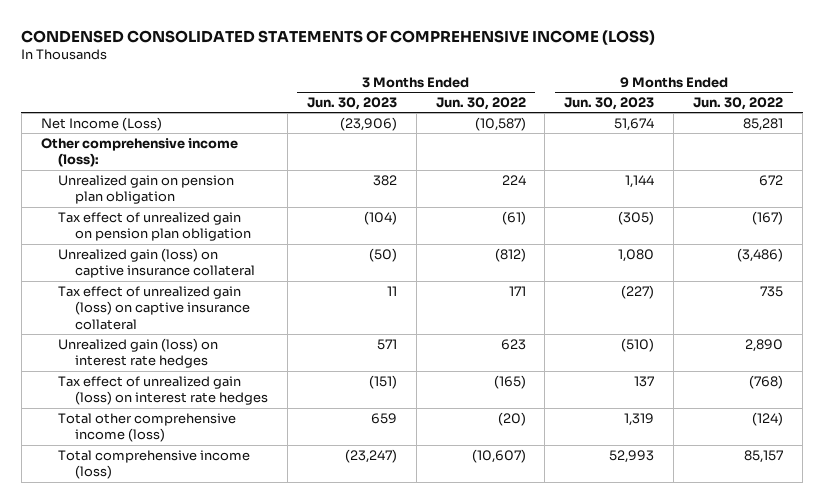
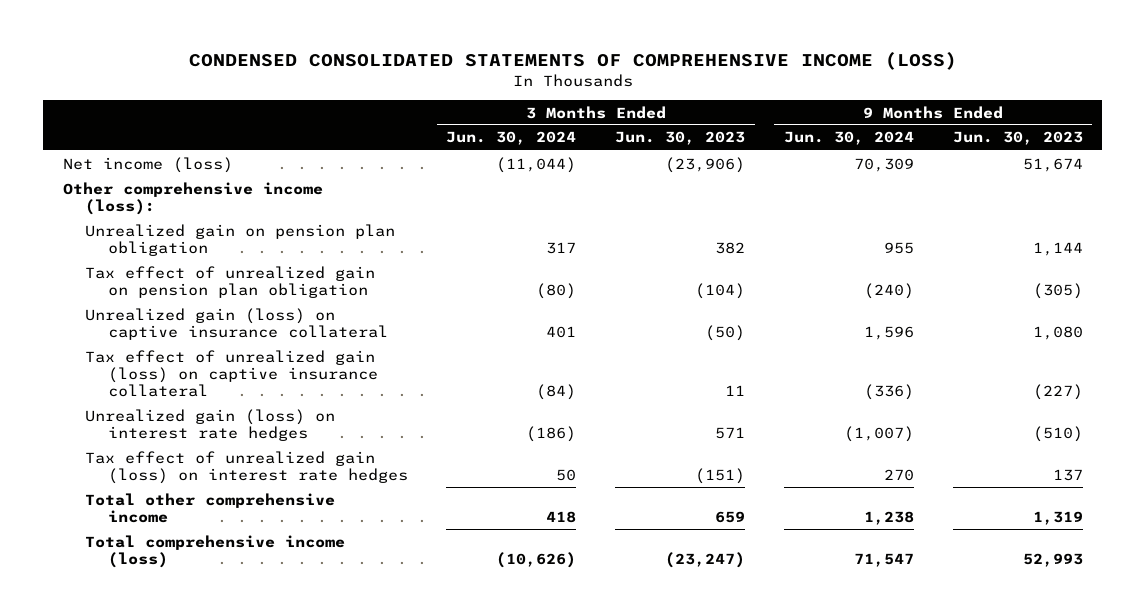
[435,97,526,111] Jun. 30, 2022 -> none
[693,97,784,111] Jun. 30, 2022 -> none
none -> [446,131,577,146] Jun. 30, 2024
none -> [783,131,914,146] Jun. 30, 2024
[40,116,162,131] Net Income (Loss) -> [62,156,233,173] Net income (loss)
[57,412,236,443] Total other comprehensive income (loss) -> [85,492,336,523] Total other comprehensive income

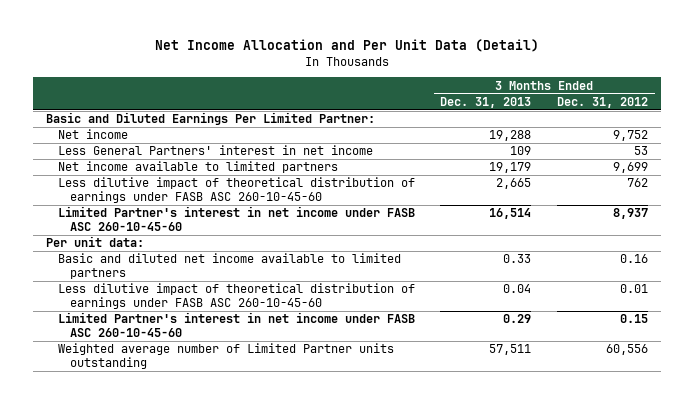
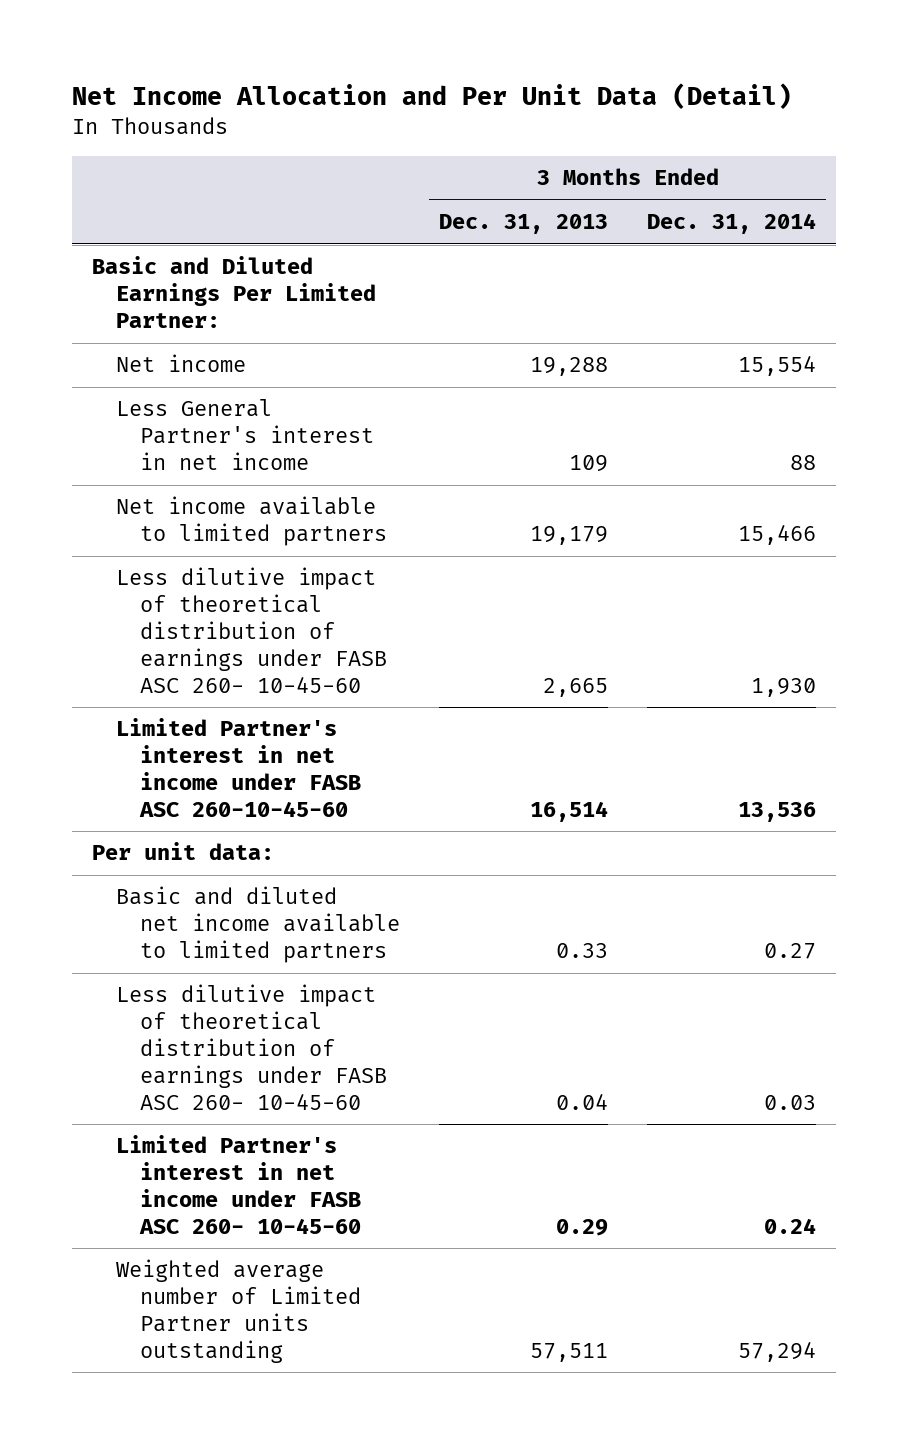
[557,96,649,108] Dec. 31, 2012 -> none
none -> [647,213,817,235] Dec. 31, 2014
[57,145,373,156] Less General Partners' interest in net income -> [115,399,374,471] Less General Partner's interest in net income
[57,177,415,203] Less dilutive impact of theoretical distribution of earnings under FASB ASC 260-10-45-60 -> [115,567,387,693] Less dilutive impact of theoretical distribution of earnings under FASB ASC 260- 10-45-60
[57,283,415,309] Less dilutive impact of theoretical distribution of earnings under FASB ASC 260-10-45-60 -> [115,984,387,1110] Less dilutive impact of theoretical distribution of earnings under FASB ASC 260- 10-45-60
[57,312,415,337] Limited Partner's interest in net income under FASB ASC 260-10-45-60 -> [115,1135,361,1235] Limited Partner's interest in net income under FASB ASC 260- 10-45-60

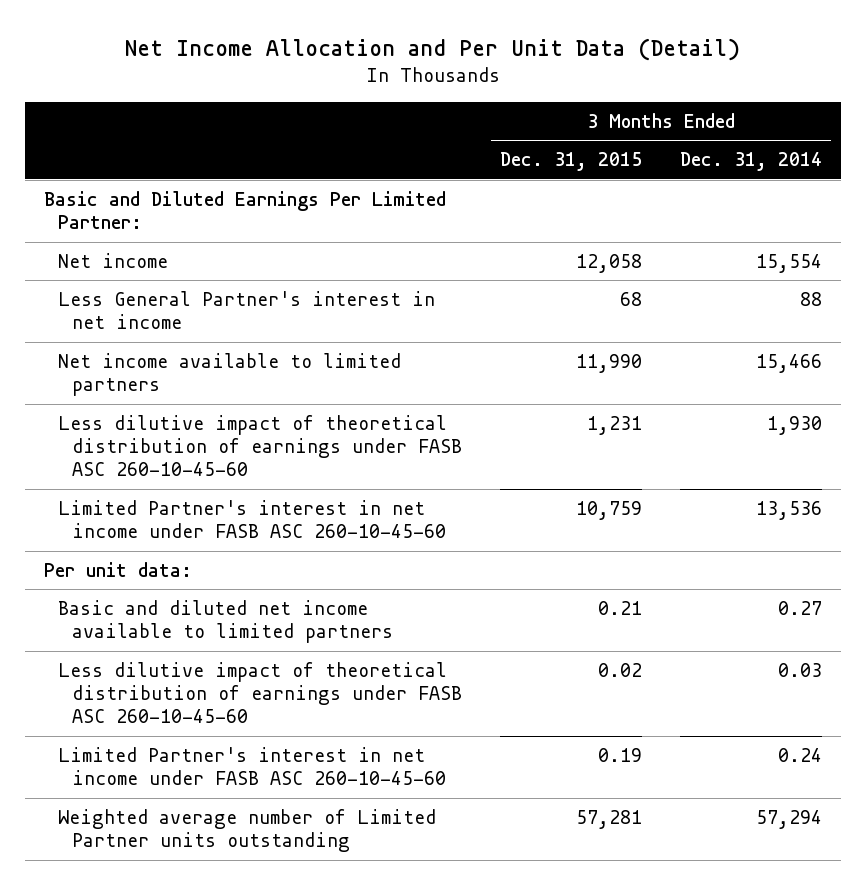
[438,214,608,235] Dec. 31, 2013 -> none
none -> [500,152,643,172] Dec. 31, 2015
[115,567,387,693] Less dilutive impact of theoretical distribution of earnings under FASB ASC 260- 10-45-60 -> [58,414,463,477] Less dilutive impact of theoretical distribution of earnings under FASB ASC 260-10-45-60
[115,984,387,1110] Less dilutive impact of theoretical distribution of earnings under FASB ASC 260- 10-45-60 -> [58,661,463,724] Less dilutive impact of theoretical distribution of earnings under FASB ASC 260-10-45-60
[115,1135,361,1235] Limited Partner's interest in net income under FASB ASC 260- 10-45-60 -> [58,746,447,786] Limited Partner's interest in net income under FASB ASC 260-10-45-60

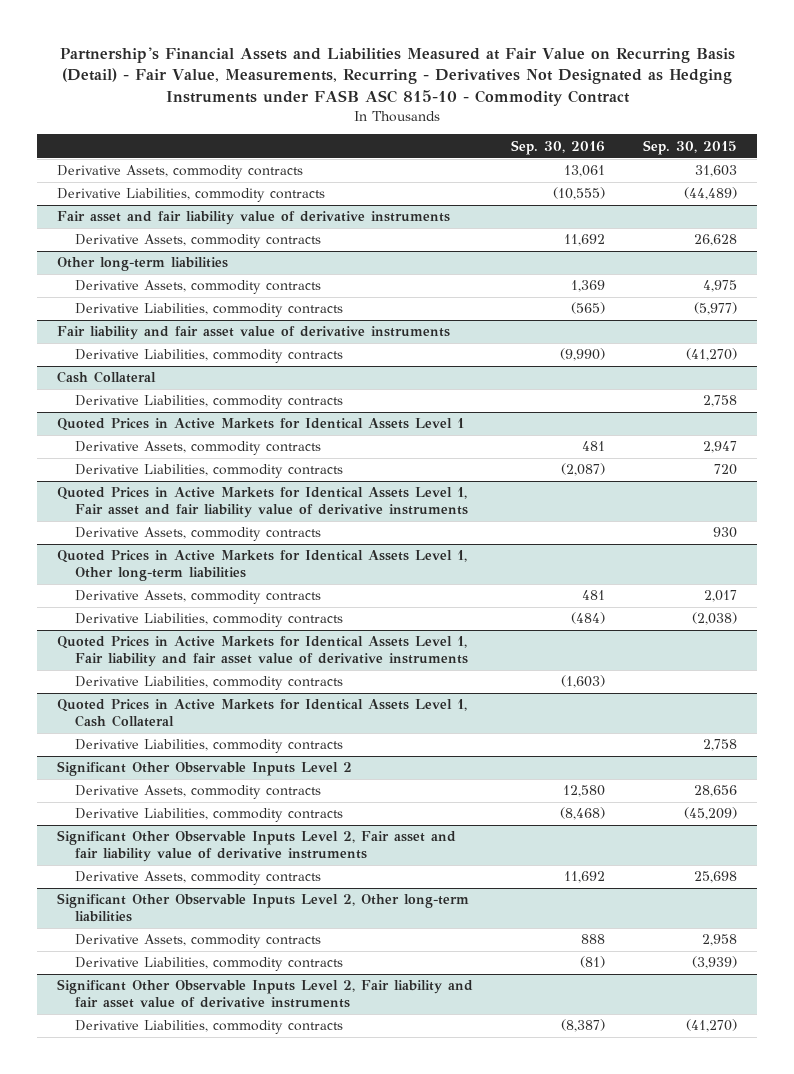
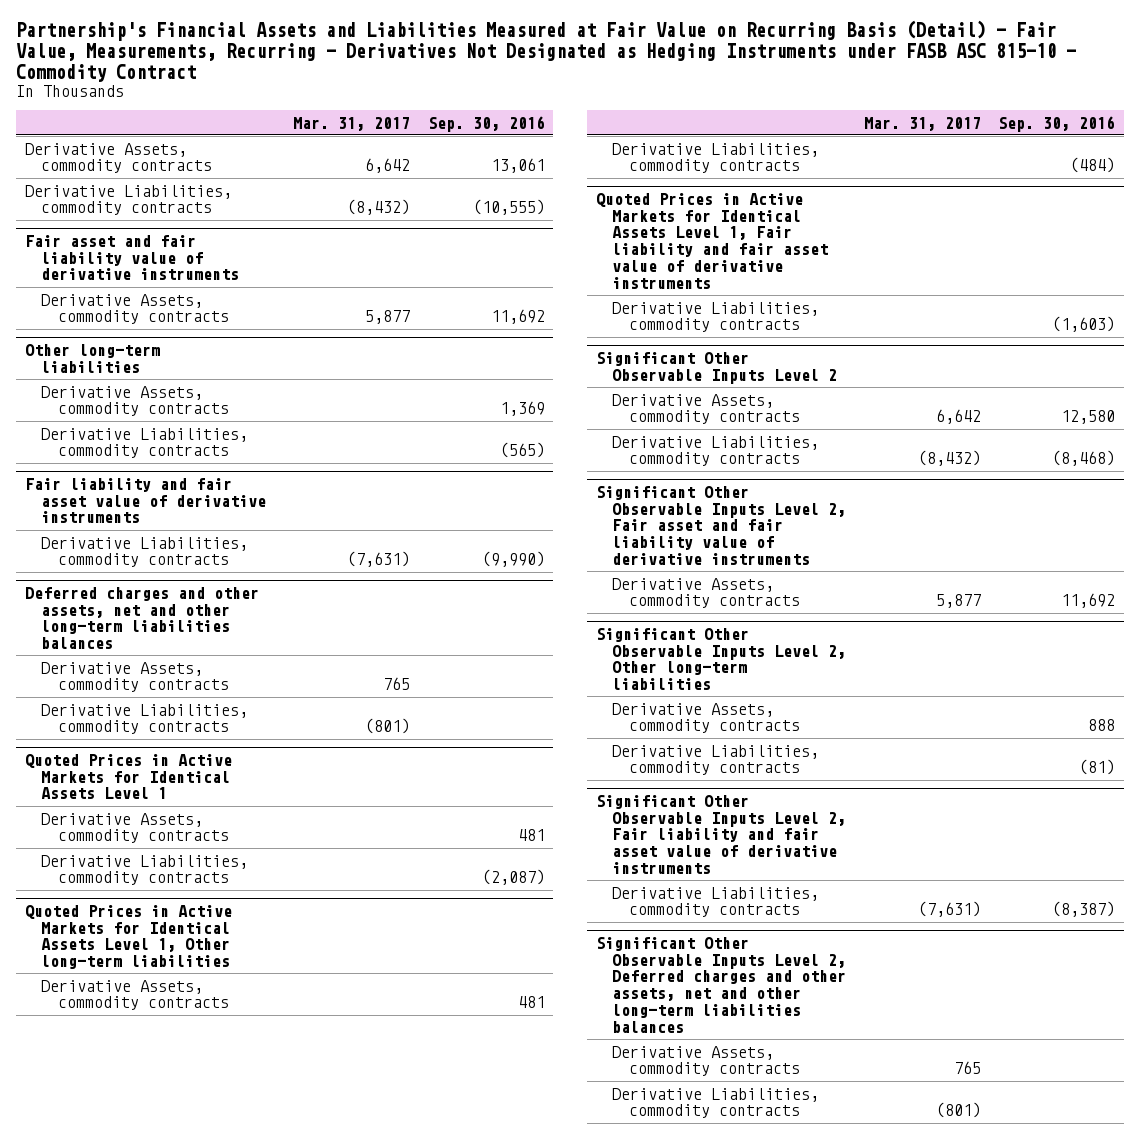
[643,139,738,155] Sep. 30, 2015 -> none
none -> [292,116,410,131] Mar. 31, 2017
[56,371,156,384] Cash Collateral -> [24,587,259,650] Deferred charges and other assets, net and other long-term liabilities balances
none -> [41,661,230,693] Derivative Assets, commodity contracts
[56,487,468,519] Quoted Prices in Active Markets for Identical Assets Level 1, Fair asset and fair liability value of derivative instruments -> none
[74,527,321,542] Derivative Assets, commodity contracts -> none
[56,699,467,728] Quoted Prices in Active Markets for Identical Assets Level 1, Cash Collateral -> none
[74,739,343,754] Derivative Liabilities, commodity contracts -> none
none -> [595,937,847,1033] Significant Other Observable Inputs Level 2, Deferred charges and other assets, net and other long-term liabilities balances
none -> [612,1045,800,1077] Derivative Assets, commodity contracts
none -> [612,1087,820,1119] Derivative Liabilities, commodity contracts

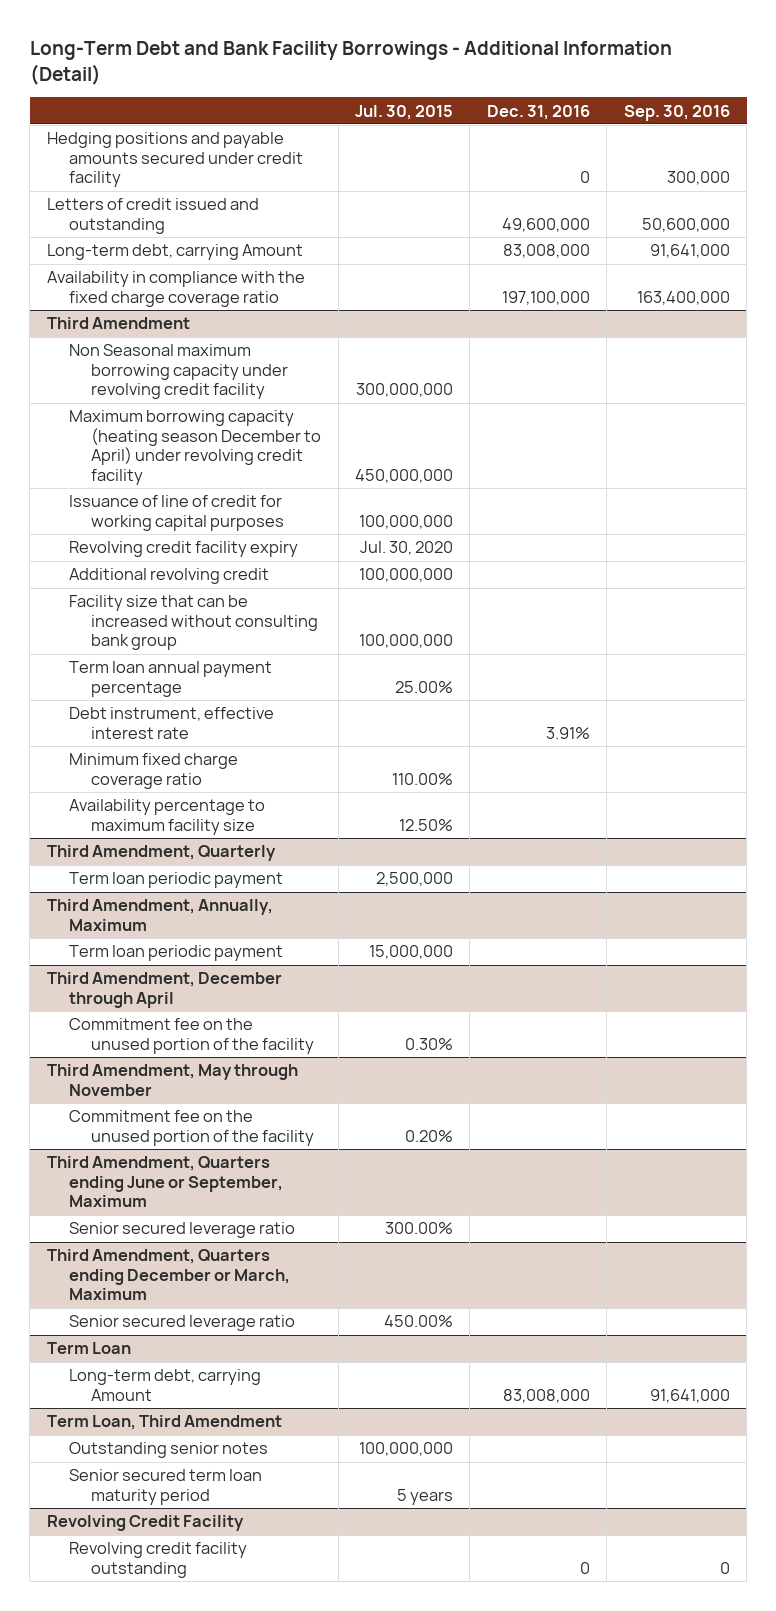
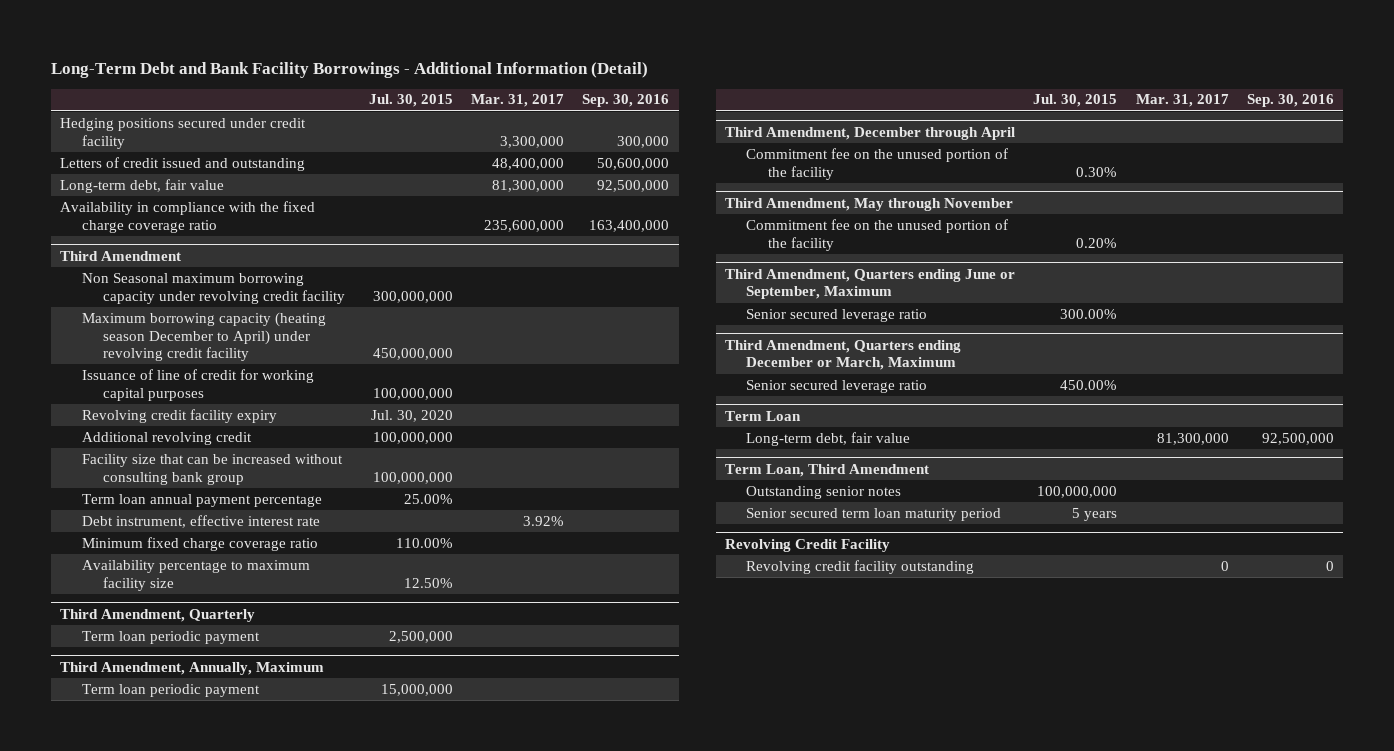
[486,104,590,120] Dec. 31, 2016 -> none
none -> [470,94,564,108] Mar. 31, 2017
[46,132,303,188] Hedging positions and payable amounts secured under credit facility -> [60,117,307,149] Hedging positions secured under credit facility
[46,244,303,261] Long-term debt, carrying Amount -> none
none -> [60,178,225,193] Long-term debt, fair value
[68,1369,261,1401] Long-term debt, carrying Amount -> none
none -> [746,431,911,446] Long-term debt, fair value

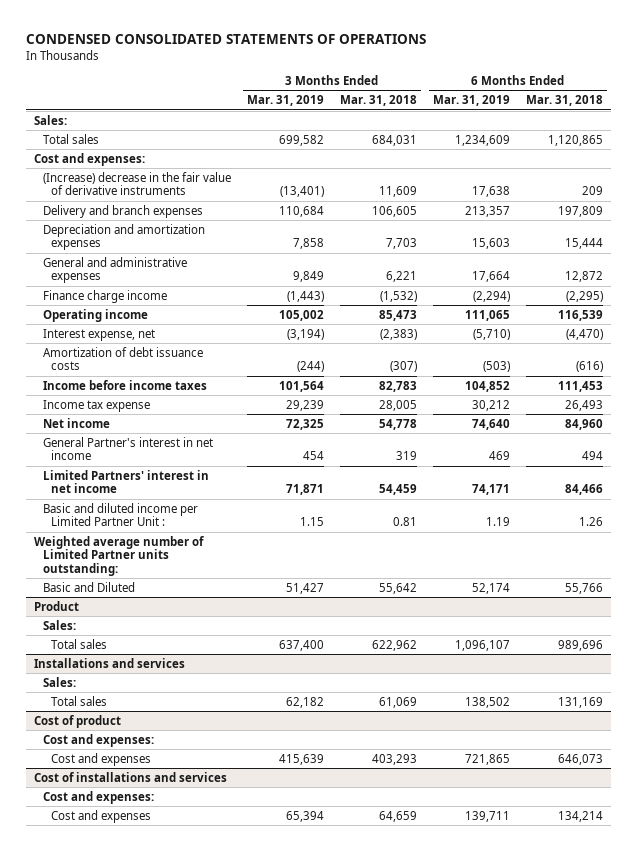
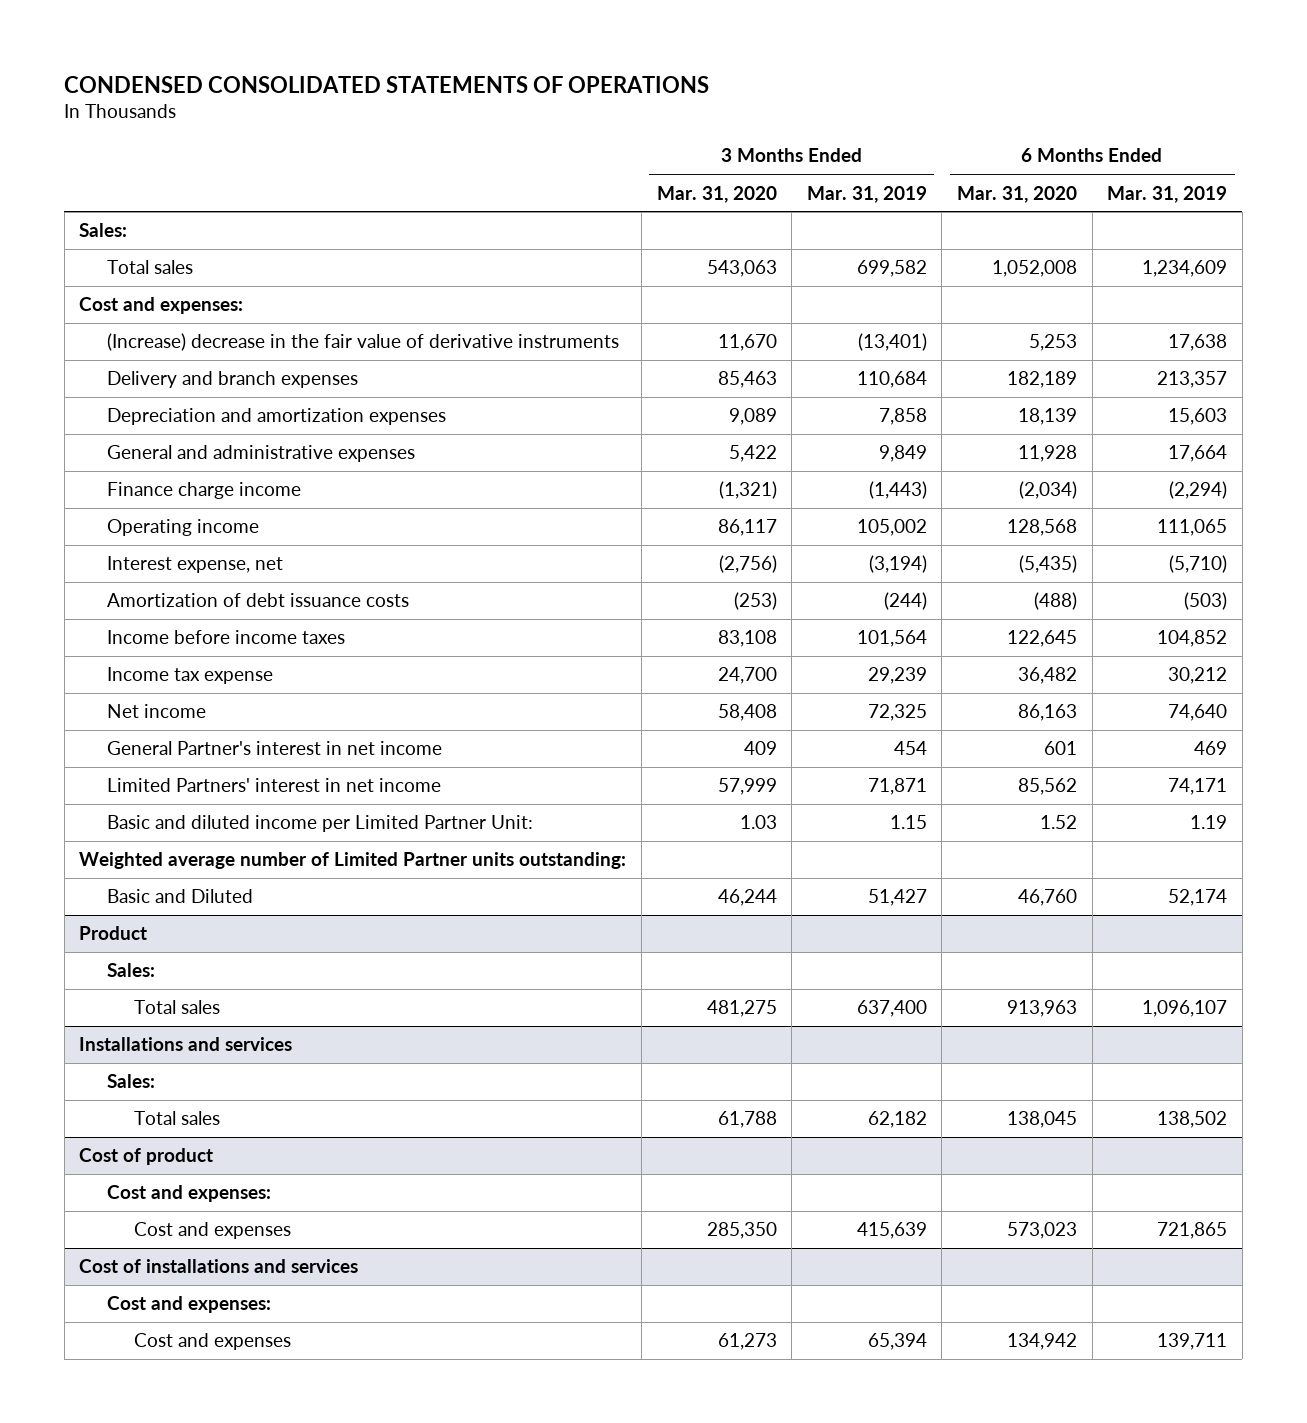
[339,95,417,107] Mar. 31, 2018 -> none
[525,95,603,107] Mar. 31, 2018 -> none
none -> [656,185,777,203] Mar. 31, 2020
none -> [957,185,1078,203] Mar. 31, 2020
[42,502,198,527] Basic and diluted income per Limited Partner Unit : -> [106,815,533,833] Basic and diluted income per Limited Partner Unit:

